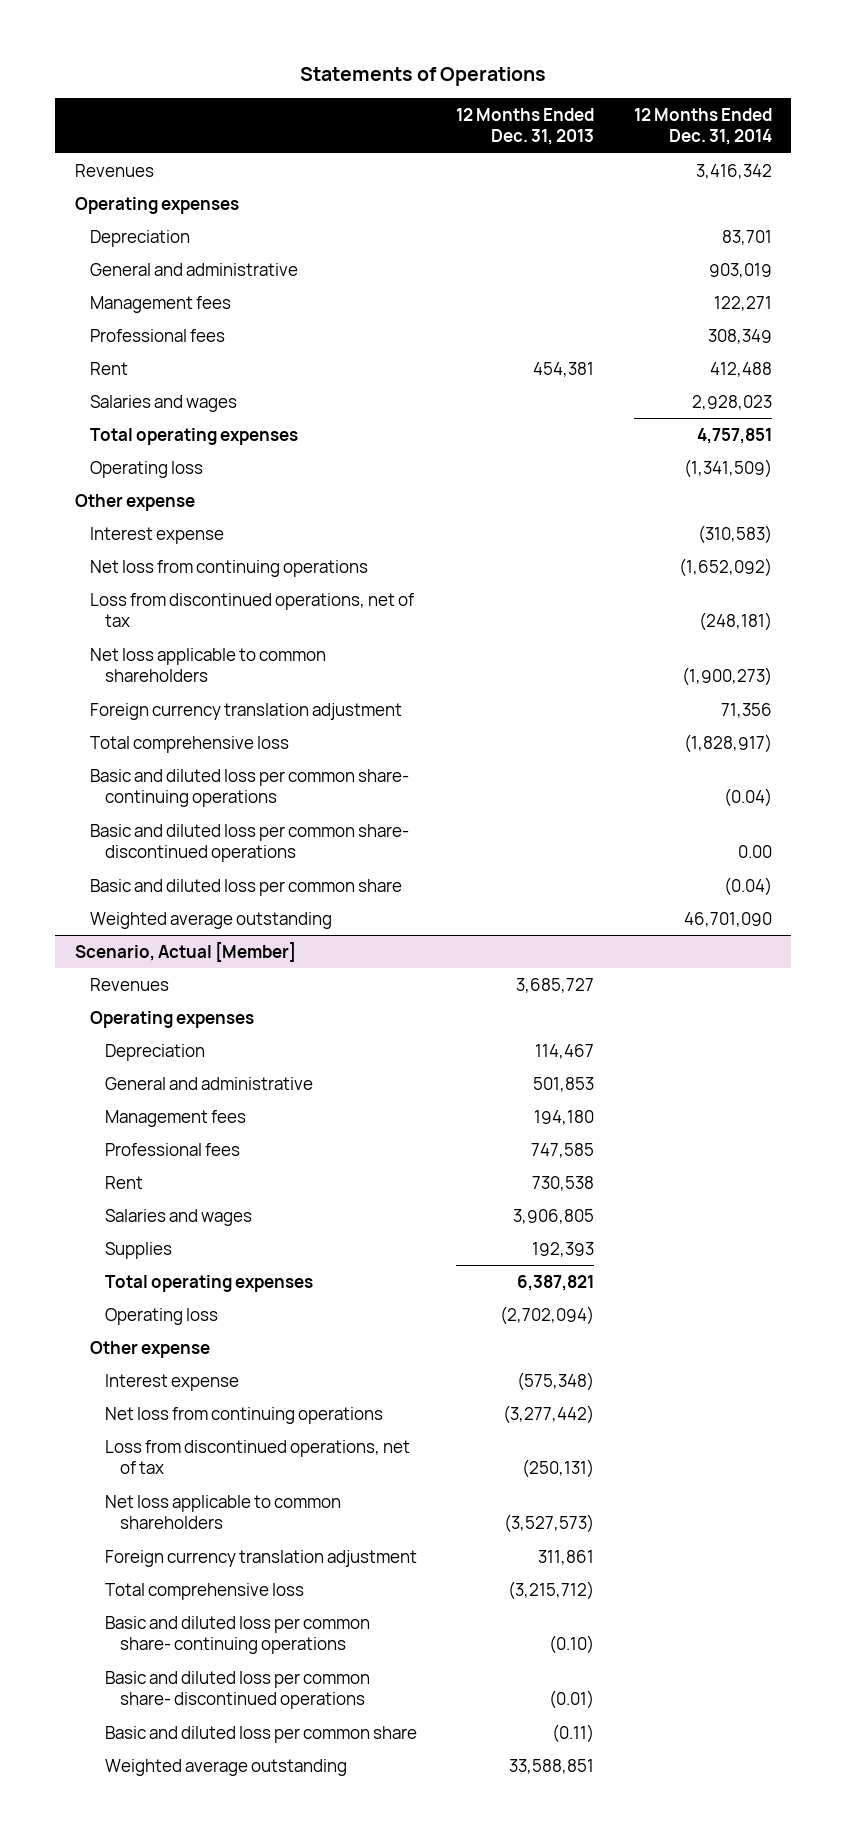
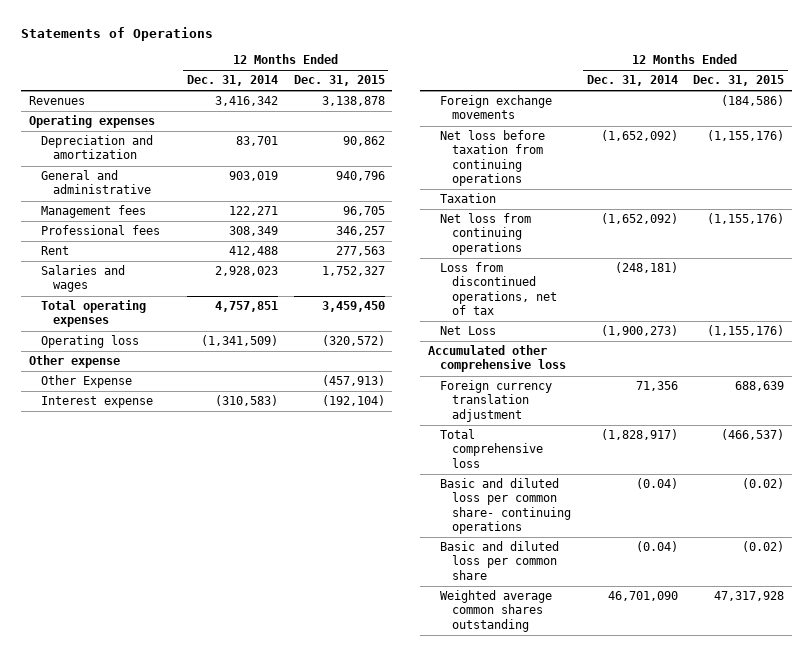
[456,107,595,146] 12 Months Ended Dec. 31, 2013 -> none
none -> [293,75,385,87] Dec. 31, 2015
[89,229,190,247] Depreciation -> [40,135,153,160] Depreciation and amortization
none -> [40,375,132,389] Other Expense
none -> [440,95,553,120] Foreign exchange movements
none -> [440,130,546,186] Net loss before taxation from continuing operations
none -> [440,193,497,204] Taxation
[89,647,326,683] Net loss applicable to common shareholders -> [440,326,497,336] Net Loss
none -> [427,345,567,373] Accumulated other comprehensive loss
[89,823,409,863] Basic and diluted loss per common share- discontinued operations -> none
[74,941,296,962] Scenario, Actual [Member] -> none
[89,977,169,991] Revenues -> none
[89,1010,254,1028] Operating expenses -> none
[104,1043,205,1061] Depreciation -> none
[104,1076,313,1090] General and administrative -> none
[104,1109,246,1127] Management fees -> none
[104,1142,240,1156] Professional fees -> none
[104,1175,143,1189] Rent -> none
[104,1208,252,1226] Salaries and wages -> none
[104,1241,172,1259] Supplies -> none
[104,1274,313,1292] Total operating expenses -> none
[104,1307,218,1325] Operating loss -> none
[89,1340,210,1358] Other expense -> none
[104,1373,239,1391] Interest expense -> none
[104,1406,383,1424] Net loss from continuing operations -> none
[104,1439,410,1475] Loss from discontinued operations, net of tax -> none
[104,1494,341,1530] Net loss applicable to common shareholders -> none
[104,1549,417,1567] Foreign currency translation adjustment -> none
[104,1582,304,1600] Total comprehensive loss -> none
[104,1615,370,1655] Basic and diluted loss per common share- continuing operations -> none
[104,1670,370,1710] Basic and diluted loss per common share- discontinued operations -> none
[104,1725,417,1743] Basic and diluted loss per common share -> none
[104,1758,347,1776] Weighted average outstanding -> none
[89,911,332,929] Weighted average outstanding -> [440,590,553,632] Weighted average common shares outstanding

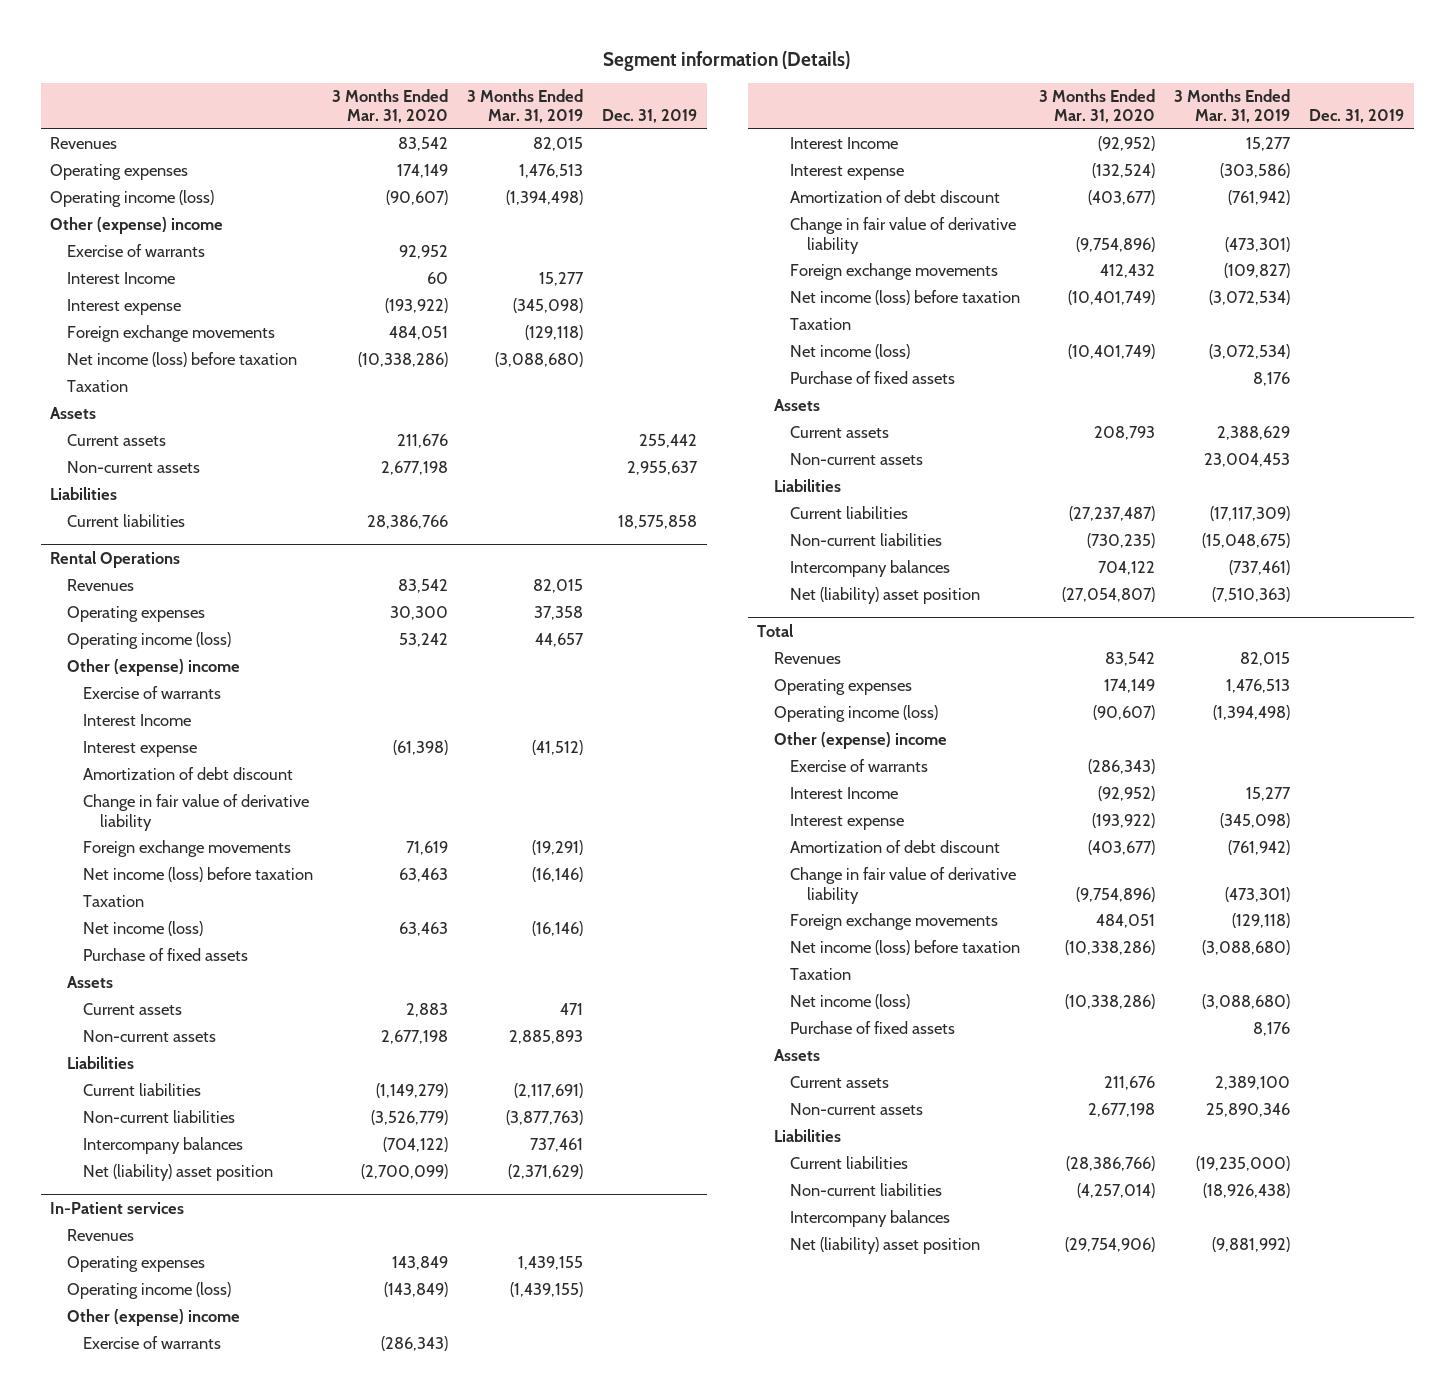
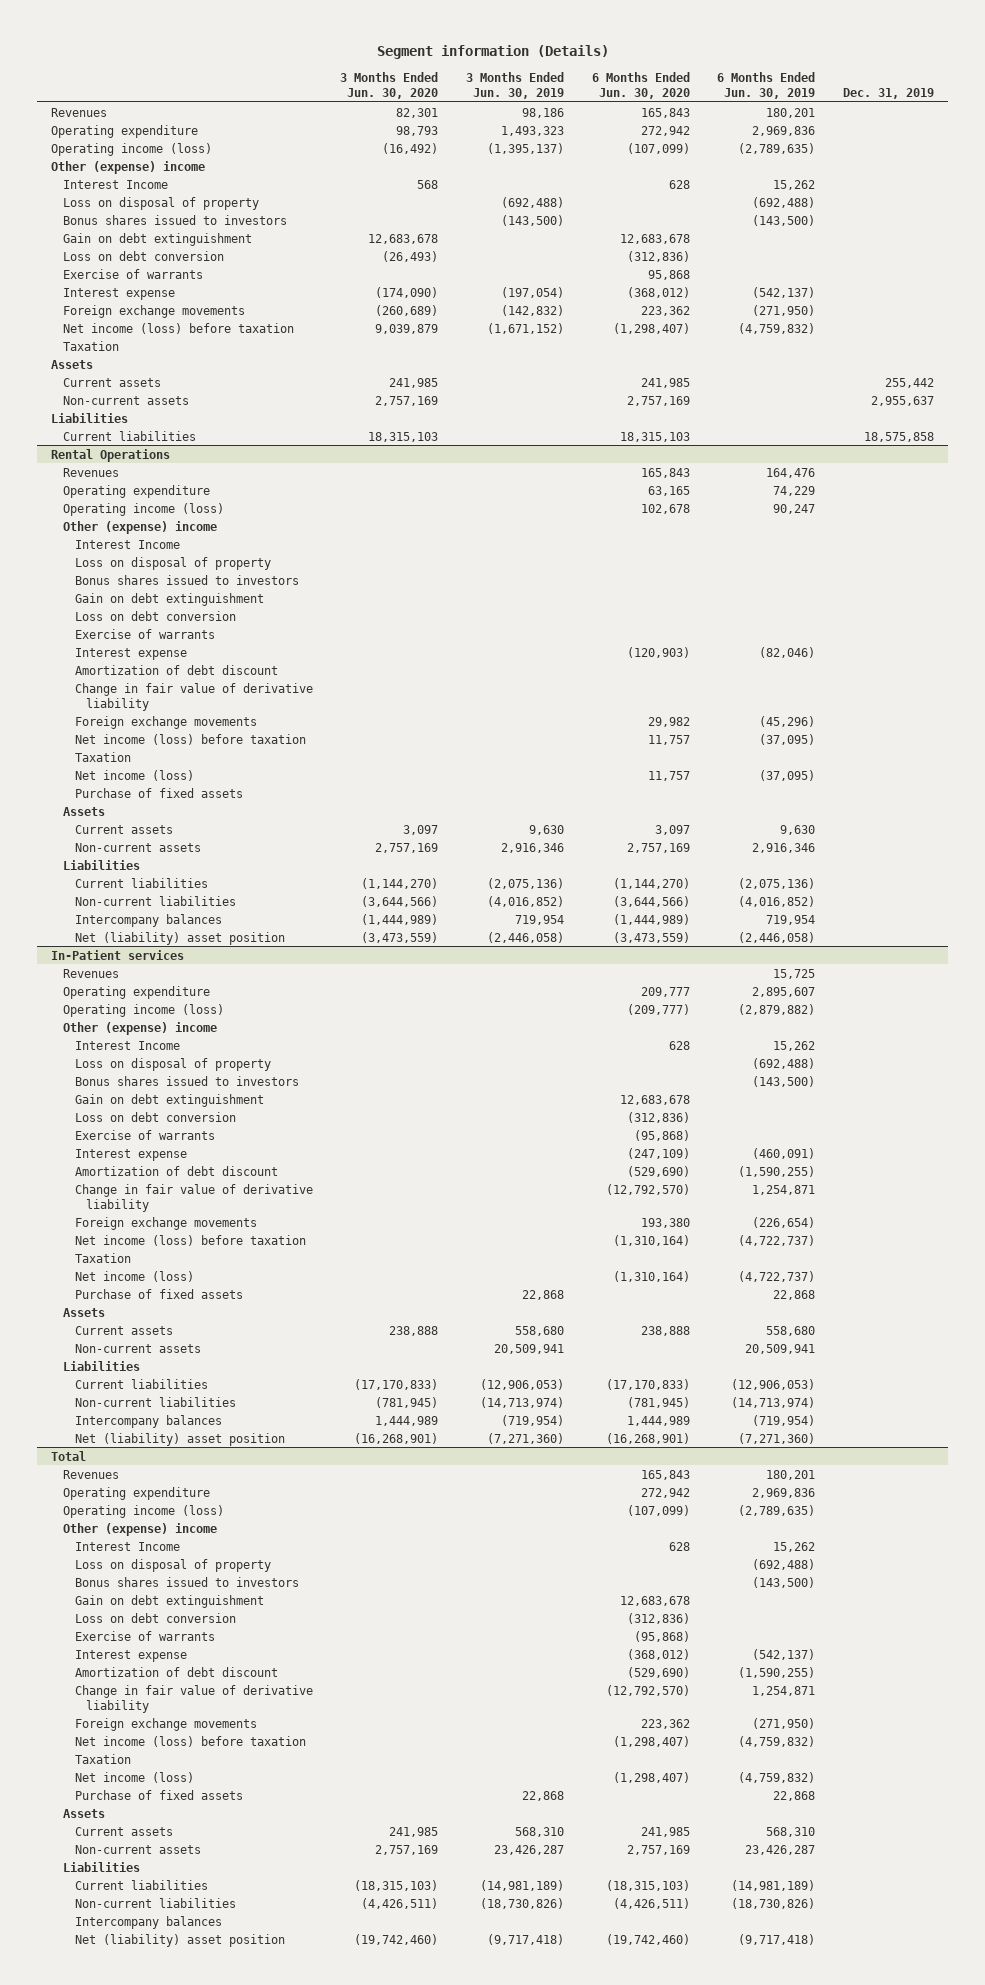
[332,89,449,124] 3 Months Ended Mar. 31, 2020 -> none
[467,89,584,124] 3 Months Ended Mar. 31, 2019 -> none
none -> [340,72,439,100] 3 Months Ended Jun. 30, 2020
none -> [465,72,564,100] 3 Months Ended Jun. 30, 2019
none -> [591,72,690,100] 6 Months Ended Jun. 30, 2020
none -> [717,72,816,100] 6 Months Ended Jun. 30, 2019
[50,164,189,181] Operating expenses -> [51,124,199,138] Operating expenditure
none -> [62,196,259,210] Loss on disposal of property
none -> [62,214,287,225] Bonus shares issued to investors
none -> [62,232,252,246] Gain on debt extinguishment
none -> [62,250,224,261] Loss on debt conversion
[66,244,205,258] Exercise of warrants -> [62,268,203,279] Exercise of warrants
[66,606,205,623] Operating expenses -> [62,484,210,498] Operating expenditure
none -> [74,556,271,570] Loss on disposal of property
none -> [74,574,299,585] Bonus shares issued to investors
none -> [74,592,264,606] Gain on debt extinguishment
none -> [74,610,236,621] Loss on debt conversion
[83,686,222,700] Exercise of warrants -> [74,628,215,639] Exercise of warrants
[66,1256,205,1273] Operating expenses -> [62,985,210,999] Operating expenditure
none -> [74,1057,271,1071] Loss on disposal of property
none -> [74,1075,299,1086] Bonus shares issued to investors
none -> [74,1093,264,1107] Gain on debt extinguishment
none -> [74,1111,236,1122] Loss on debt conversion
[83,1336,222,1350] Exercise of warrants -> [74,1129,215,1140] Exercise of warrants
[773,679,912,696] Operating expenses -> [62,1486,210,1500] Operating expenditure
none -> [74,1558,271,1572] Loss on disposal of property
none -> [74,1576,299,1587] Bonus shares issued to investors
none -> [74,1594,264,1608] Gain on debt extinguishment
none -> [74,1612,236,1623] Loss on debt conversion
[790,759,929,773] Exercise of warrants -> [74,1630,215,1641] Exercise of warrants

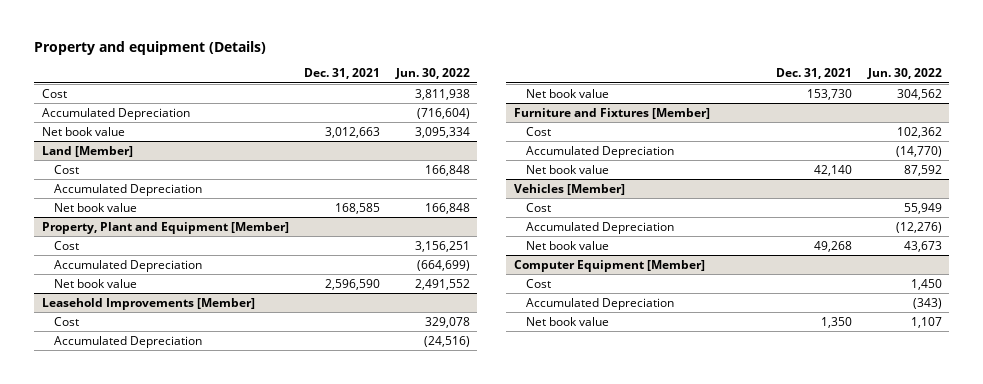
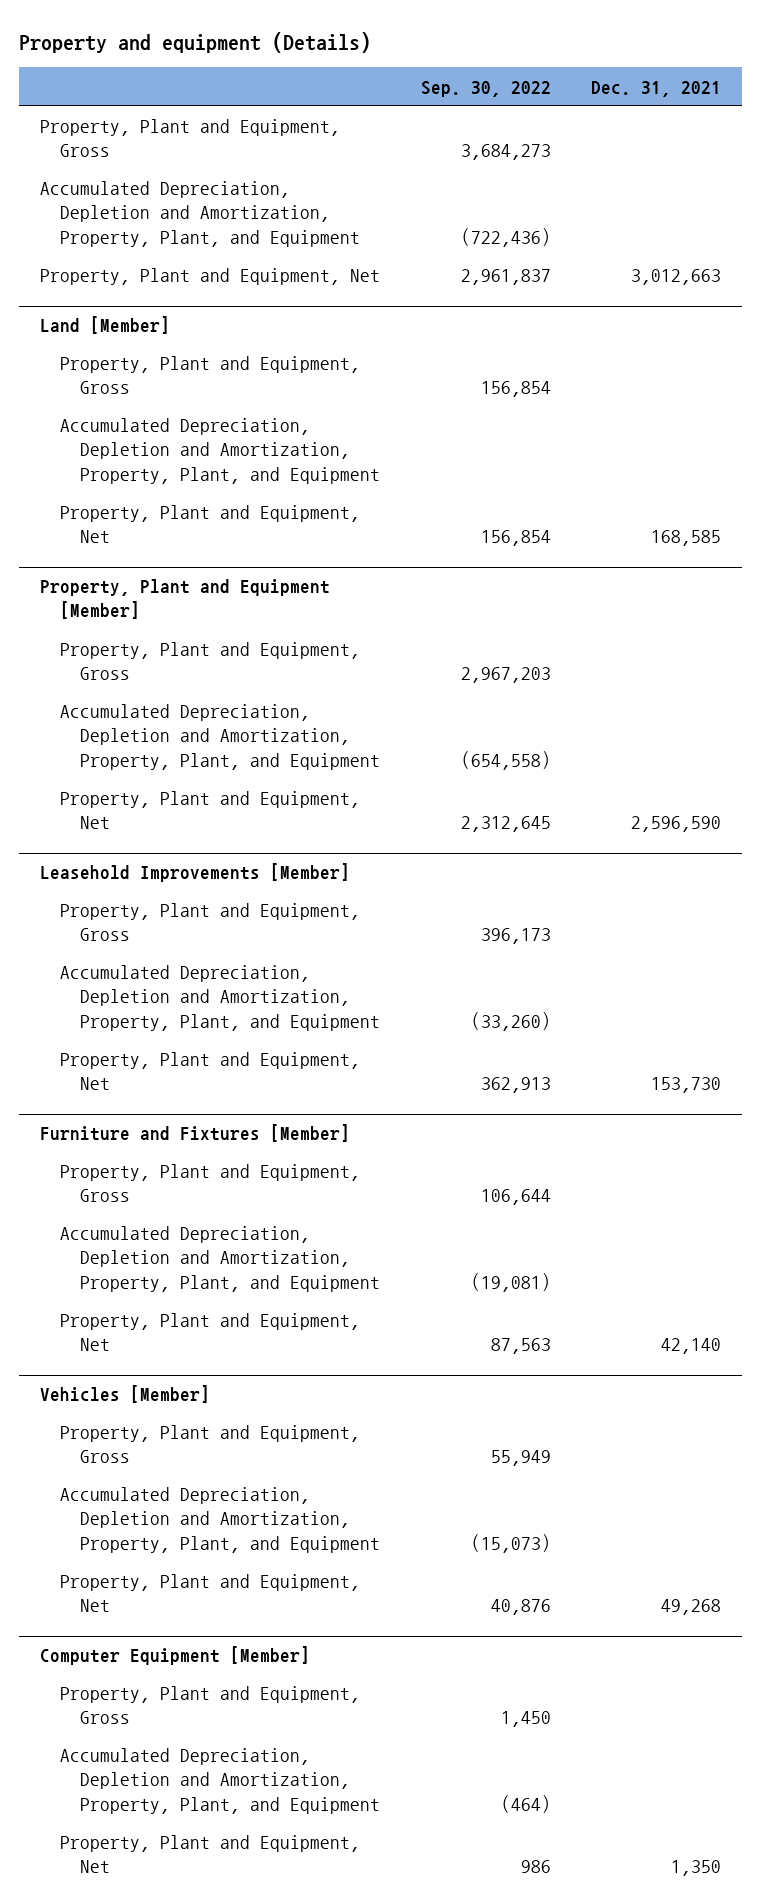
[394,68,470,80] Jun. 30, 2022 -> none
none -> [420,80,551,97] Sep. 30, 2022
[41,88,67,98] Cost -> [39,119,340,158] Property, Plant and Equipment, Gross
[41,107,190,120] Accumulated Depreciation -> [39,181,360,247] Accumulated Depreciation, Depletion and Amortization, Property, Plant, and Equipment
[41,126,125,136] Net book value -> [39,268,380,286] Property, Plant and Equipment, Net
[54,164,80,174] Cost -> [59,356,360,395] Property, Plant and Equipment, Gross
[54,183,203,196] Accumulated Depreciation -> [59,418,381,484] Accumulated Depreciation, Depletion and Amortization, Property, Plant, and Equipment
[54,202,138,212] Net book value -> [59,505,360,544] Property, Plant and Equipment, Net
[54,240,80,250] Cost -> [59,642,360,681] Property, Plant and Equipment, Gross
[54,259,203,272] Accumulated Depreciation -> [59,704,381,770] Accumulated Depreciation, Depletion and Amortization, Property, Plant, and Equipment
[54,278,138,288] Net book value -> [59,791,360,830] Property, Plant and Equipment, Net
[54,316,80,326] Cost -> [59,903,360,942] Property, Plant and Equipment, Gross
[54,335,203,348] Accumulated Depreciation -> [59,965,381,1031] Accumulated Depreciation, Depletion and Amortization, Property, Plant, and Equipment
[526,88,610,98] Net book value -> [59,1052,360,1091] Property, Plant and Equipment, Net
[526,126,552,136] Cost -> [59,1164,360,1203] Property, Plant and Equipment, Gross
[526,145,675,158] Accumulated Depreciation -> [59,1226,381,1292] Accumulated Depreciation, Depletion and Amortization, Property, Plant, and Equipment
[526,164,610,174] Net book value -> [59,1313,360,1352] Property, Plant and Equipment, Net
[526,202,552,212] Cost -> [59,1425,360,1464] Property, Plant and Equipment, Gross
[526,221,675,234] Accumulated Depreciation -> [59,1487,381,1553] Accumulated Depreciation, Depletion and Amortization, Property, Plant, and Equipment
[526,240,610,250] Net book value -> [59,1574,360,1613] Property, Plant and Equipment, Net
[526,278,552,288] Cost -> [59,1686,360,1725] Property, Plant and Equipment, Gross
[526,297,675,310] Accumulated Depreciation -> [59,1748,381,1814] Accumulated Depreciation, Depletion and Amortization, Property, Plant, and Equipment
[526,316,610,326] Net book value -> [59,1835,360,1874] Property, Plant and Equipment, Net

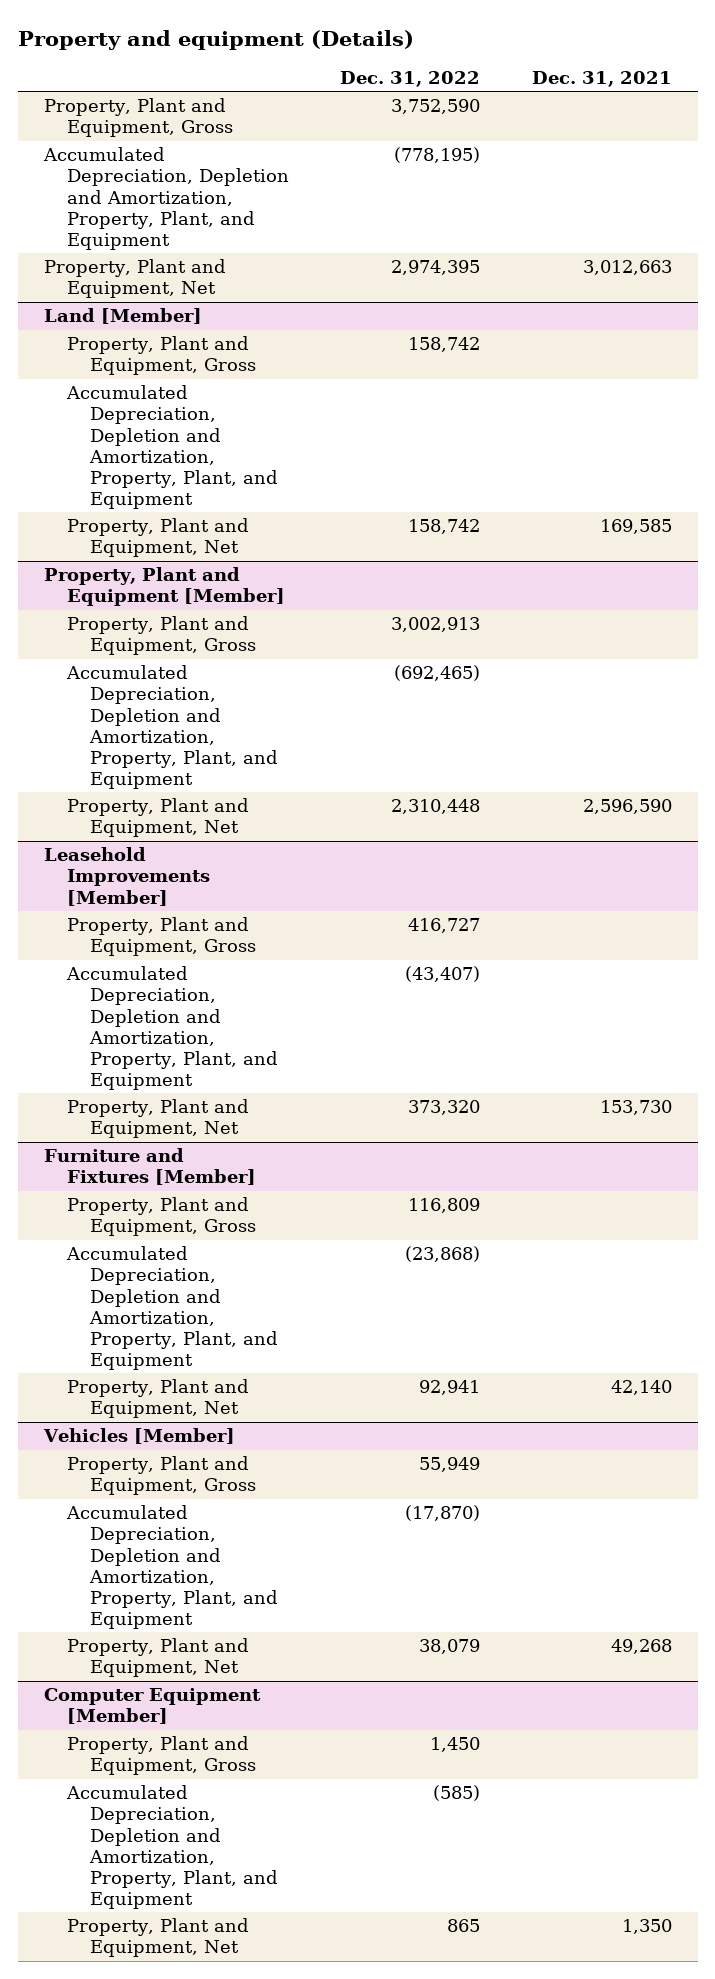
[420,80,551,97] Sep. 30, 2022 -> none
none -> [340,71,481,88] Dec. 31, 2022
[651,530,722,547] 168,585 -> [599,519,672,535] 169,585

